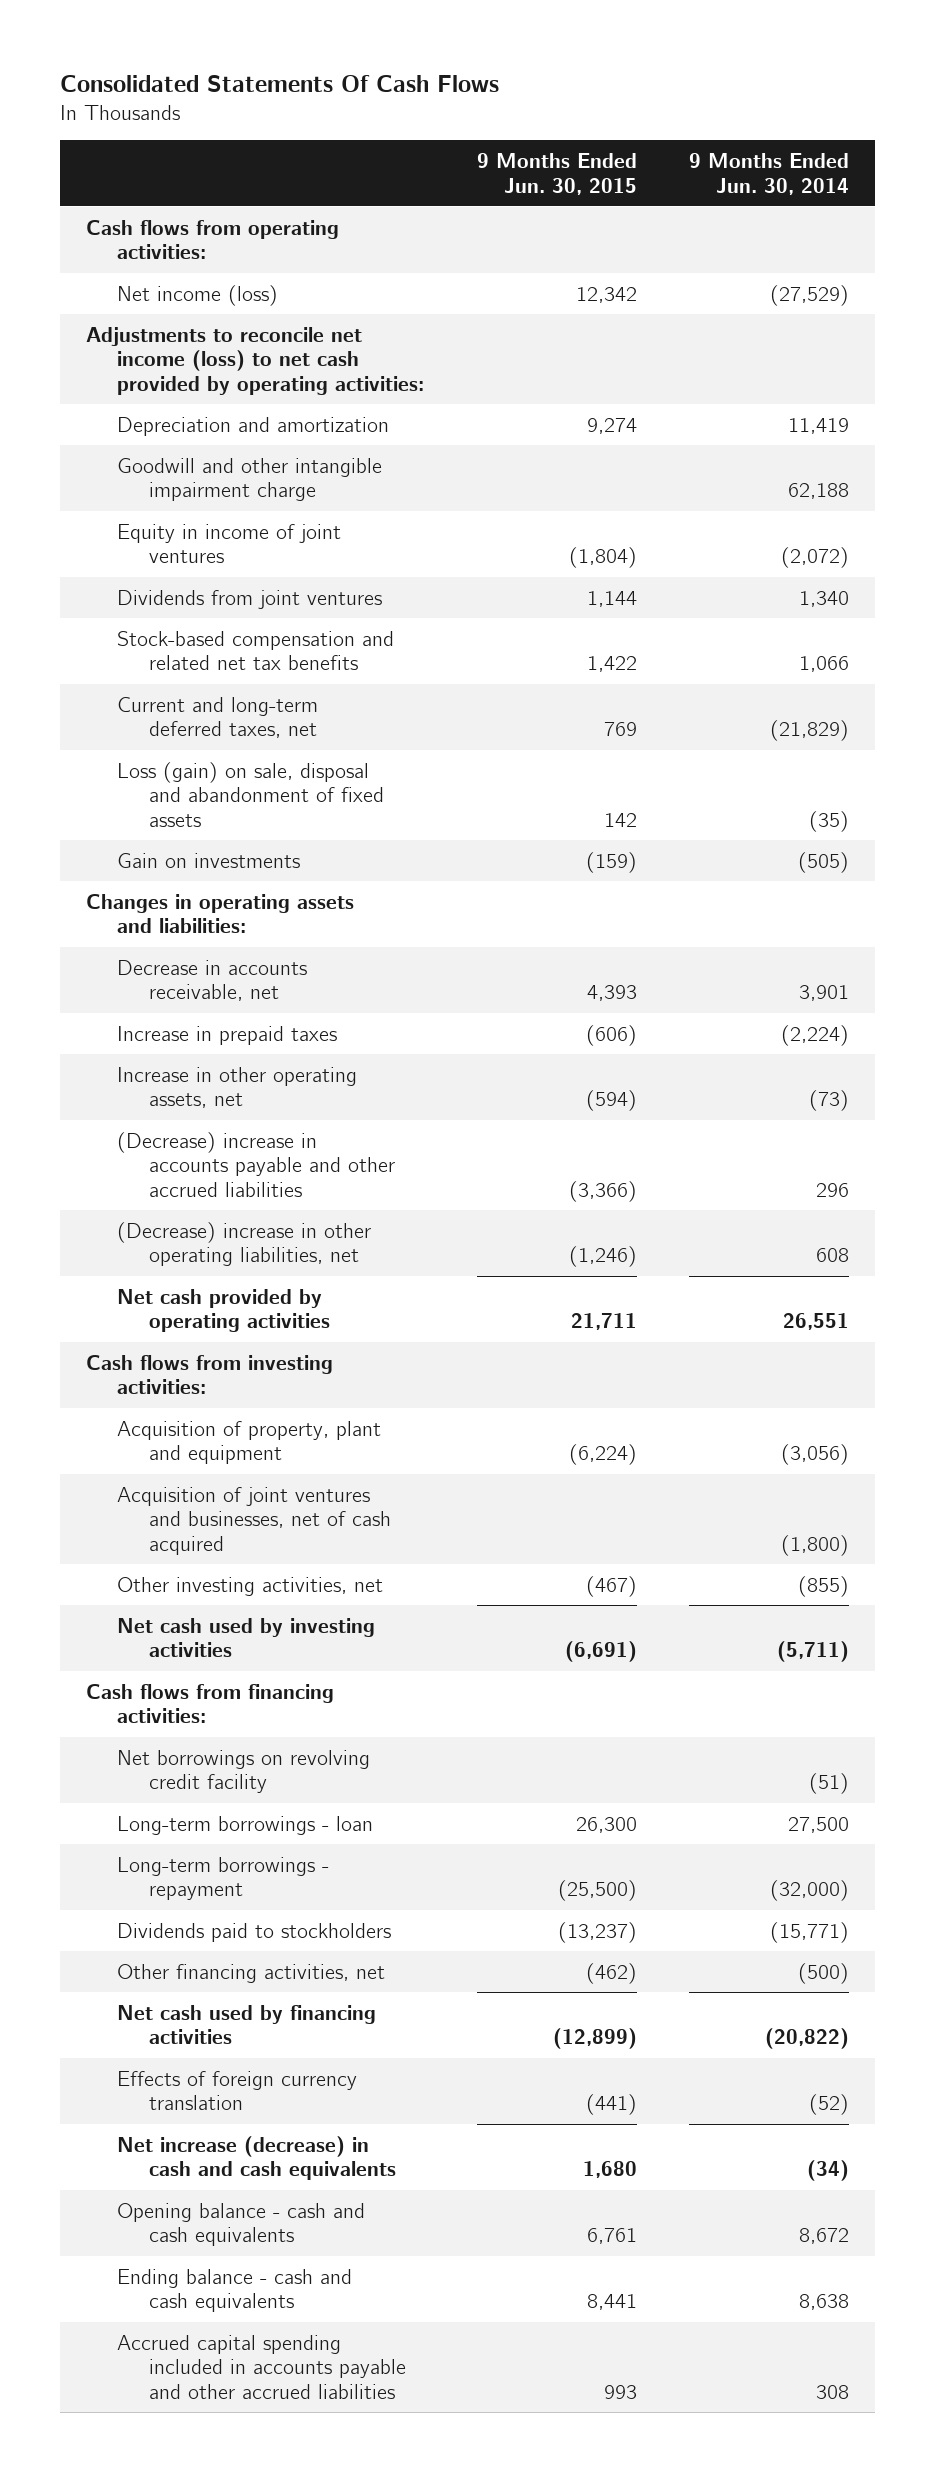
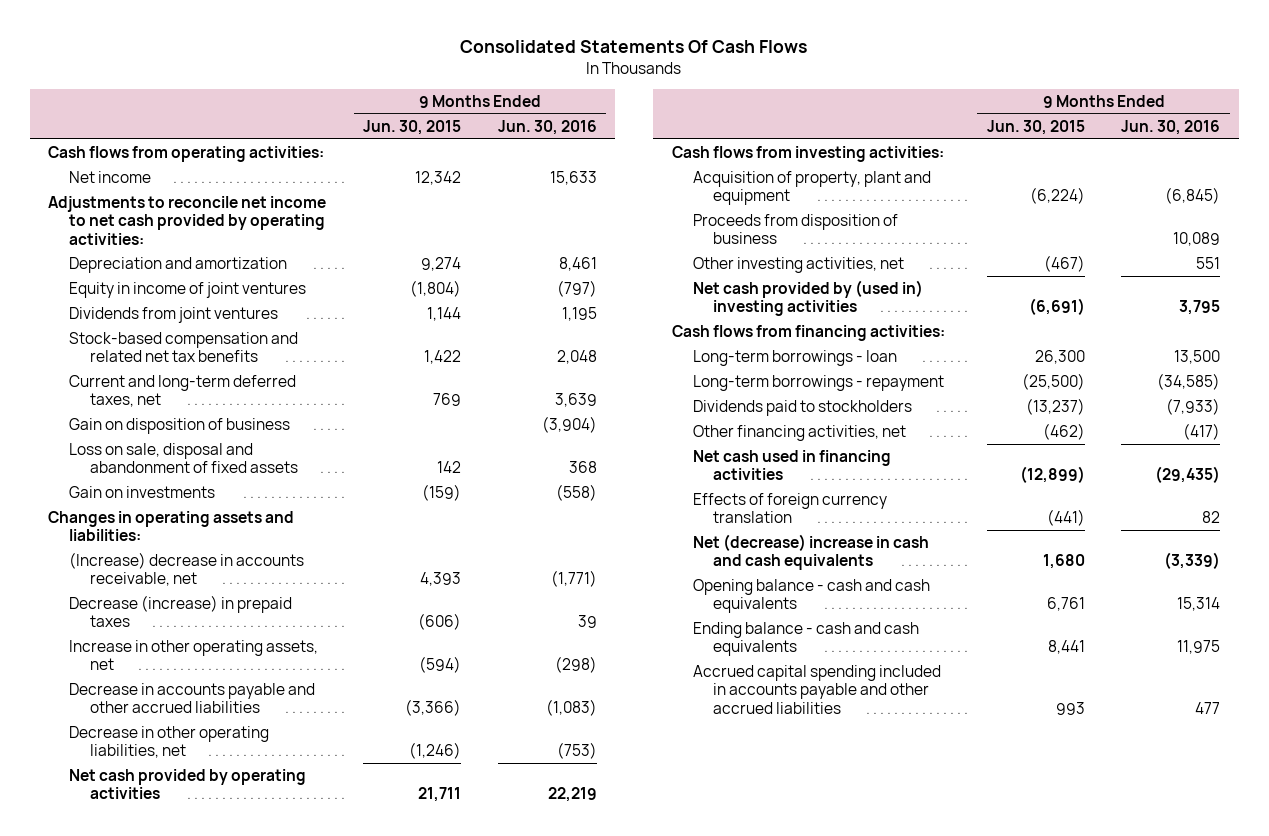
[688,152,849,195] 9 Months Ended Jun. 30, 2014 -> none
none -> [497,119,597,135] Jun. 30, 2016
[117,284,279,306] Net income (loss) -> [68,170,151,183] Net income
[85,326,425,395] Adjustments to reconcile net income (loss) to net cash provided by operating activities: -> [48,195,327,245] Adjustments to reconcile net income to net cash provided by operating activities:
[117,457,383,502] Goodwill and other intangible impairment charge -> none
none -> [68,417,290,434] Gain on disposition of business
[117,761,384,827] Loss (gain) on sale, disposal and abandonment of fixed assets -> [68,442,298,474] Loss on sale, disposal and abandonment of fixed assets
[117,959,308,1002] Decrease in accounts receivable, net -> [68,551,304,587] (Increase) decrease in accounts receivable, net
[117,1025,338,1045] Increase in prepaid taxes -> [68,594,292,628] Decrease (increase) in prepaid taxes
[117,1131,395,1197] (Decrease) increase in accounts payable and other accrued liabilities -> [68,682,315,714] Decrease in accounts payable and other accrued liabilities
[117,1221,372,1267] (Decrease) increase in other operating liabilities, net -> [68,725,269,759] Decrease in other operating liabilities, net
[117,1486,391,1555] Acquisition of joint ventures and businesses, net of cash acquired -> none
none -> [692,213,898,245] Proceeds from disposition of business
[117,1617,376,1658] Net cash used by investing activities -> [692,279,923,317] Net cash provided by (used in) investing activities
[117,1749,371,1794] Net borrowings on revolving credit facility -> none
[117,2004,377,2045] Net cash used by financing activities -> [692,449,891,481] Net cash used in financing activities
[117,2135,396,2181] Net increase (decrease) in cash and cash equivalents -> [692,533,929,571] Net (decrease) increase in cash and cash equivalents

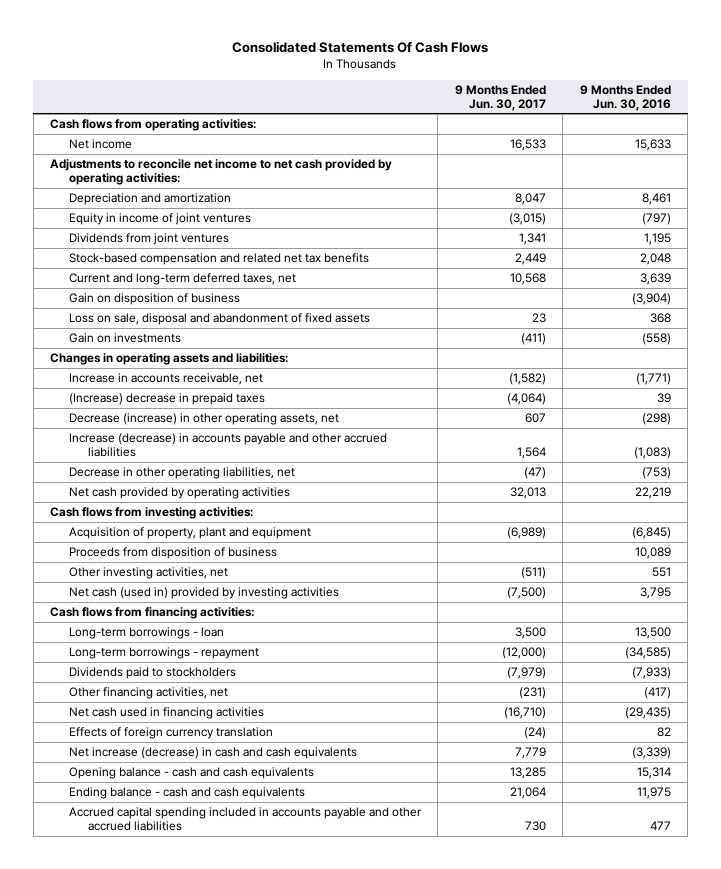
[363,119,462,135] Jun. 30, 2015 -> none
none -> [454,84,546,111] 9 Months Ended Jun. 30, 2017
[68,551,304,587] (Increase) decrease in accounts receivable, net -> [68,373,263,386] Increase in accounts receivable, net
[68,594,292,628] Decrease (increase) in prepaid taxes -> [68,393,265,406] (Increase) decrease in prepaid taxes
[68,639,318,671] Increase in other operating assets, net -> [68,413,339,426] Decrease (increase) in other operating assets, net
[68,682,315,714] Decrease in accounts payable and other accrued liabilities -> [68,433,387,457] Increase (decrease) in accounts payable and other accrued liabilities
[692,279,923,317] Net cash provided by (used in) investing activities -> [68,587,339,600] Net cash (used in) provided by investing activities
[692,533,929,571] Net (decrease) increase in cash and cash equivalents -> [68,747,357,760] Net increase (decrease) in cash and cash equivalents

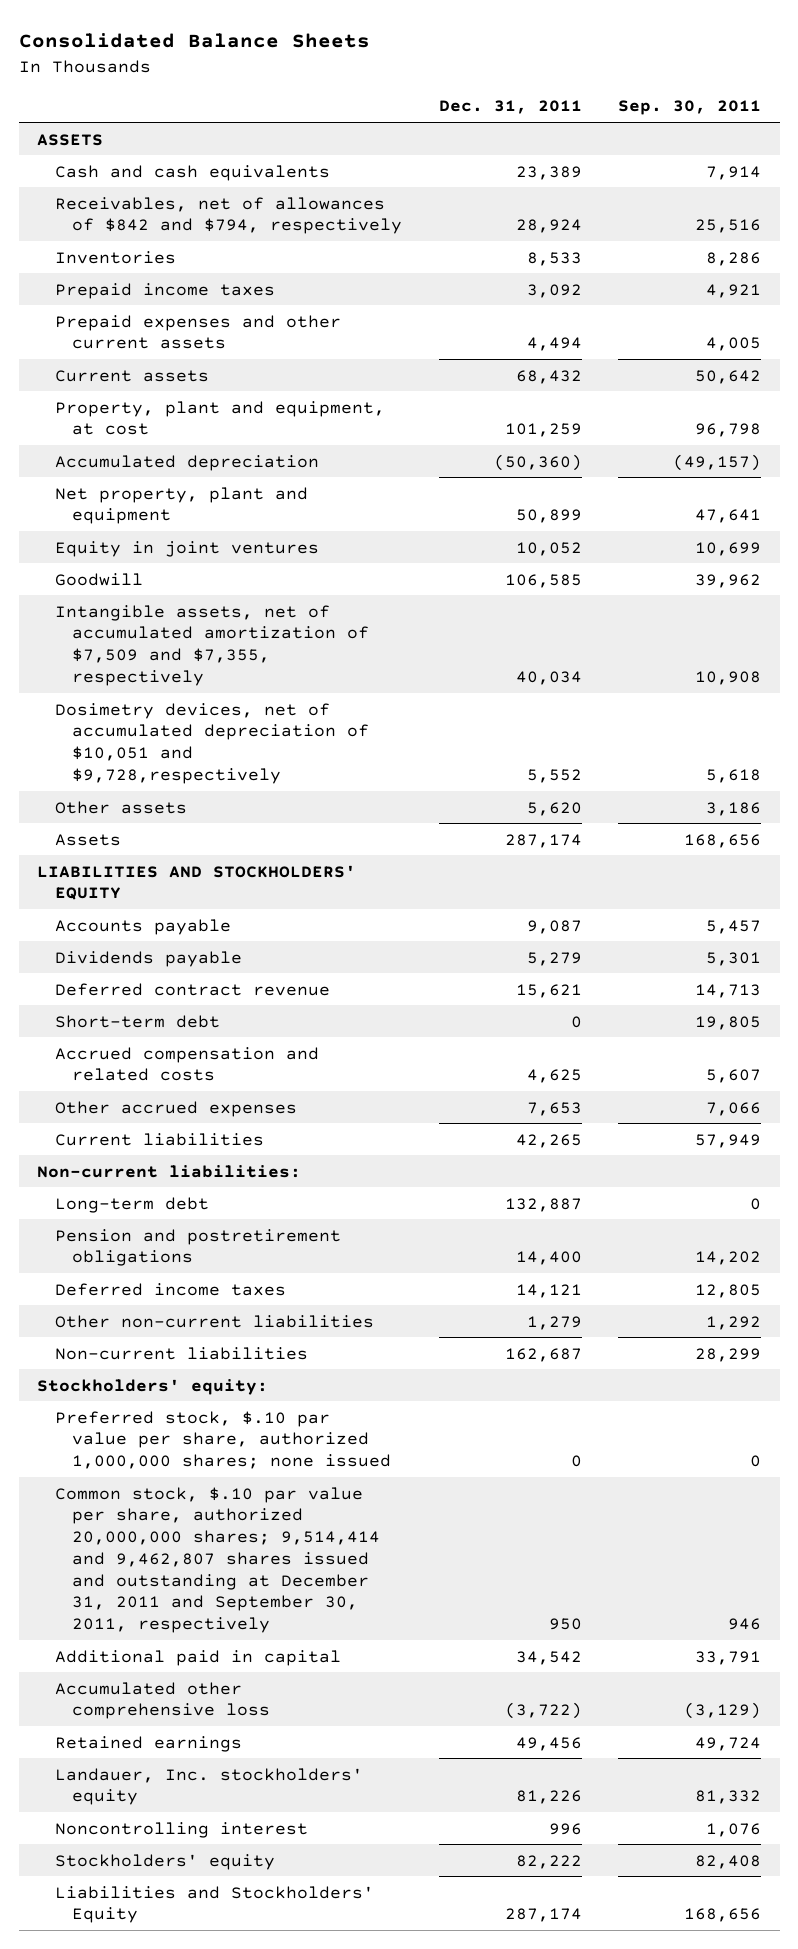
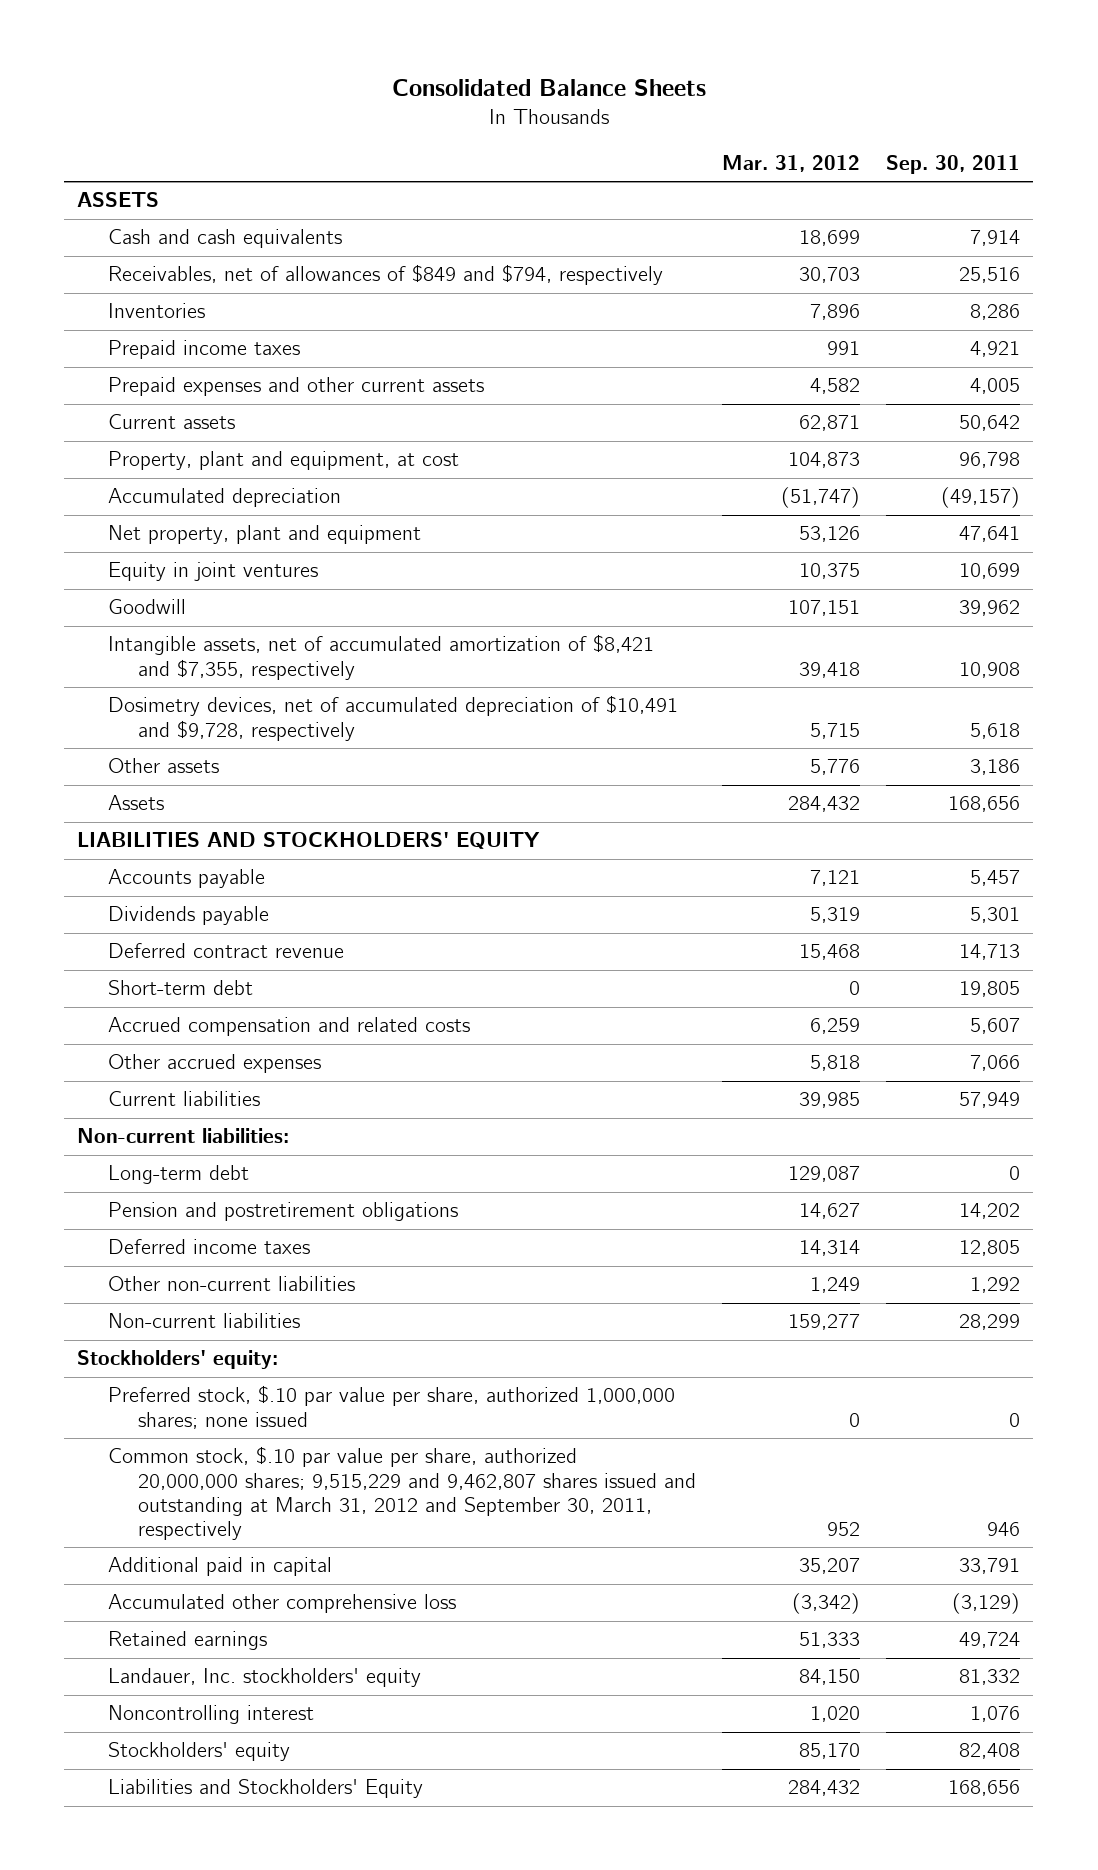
[438,100,582,115] Dec. 31, 2011 -> none
none -> [722,154,861,172] Mar. 31, 2012
[54,196,403,235] Receivables, net of allowances of $842 and $794, respectively -> [107,264,663,286] Receivables, net of allowances of $849 and $794, respectively
[54,604,370,686] Intangible assets, net of accumulated amortization of $7,509 and $7,355, respectively -> [107,634,654,680] Intangible assets, net of accumulated amortization of $8,421 and $7,355, respectively
[54,702,370,784] Dosimetry devices, net of accumulated depreciation of $10,051 and $9,728,respectively -> [107,695,678,741] Dosimetry devices, net of accumulated depreciation of $10,491 and $9,728, respectively
[54,1486,381,1634] Common stock, $.10 par value per share, authorized 20,000,000 shares; 9,514,414 and 9,462,807 shares issued and outstanding at December 31, 2011 and September 30, 2011, respectively -> [107,1446,697,1541] Common stock, $.10 par value per share, authorized 20,000,000 shares; 9,515,229 and 9,462,807 shares issued and outstanding at March 31, 2012 and September 30, 2011, respectively

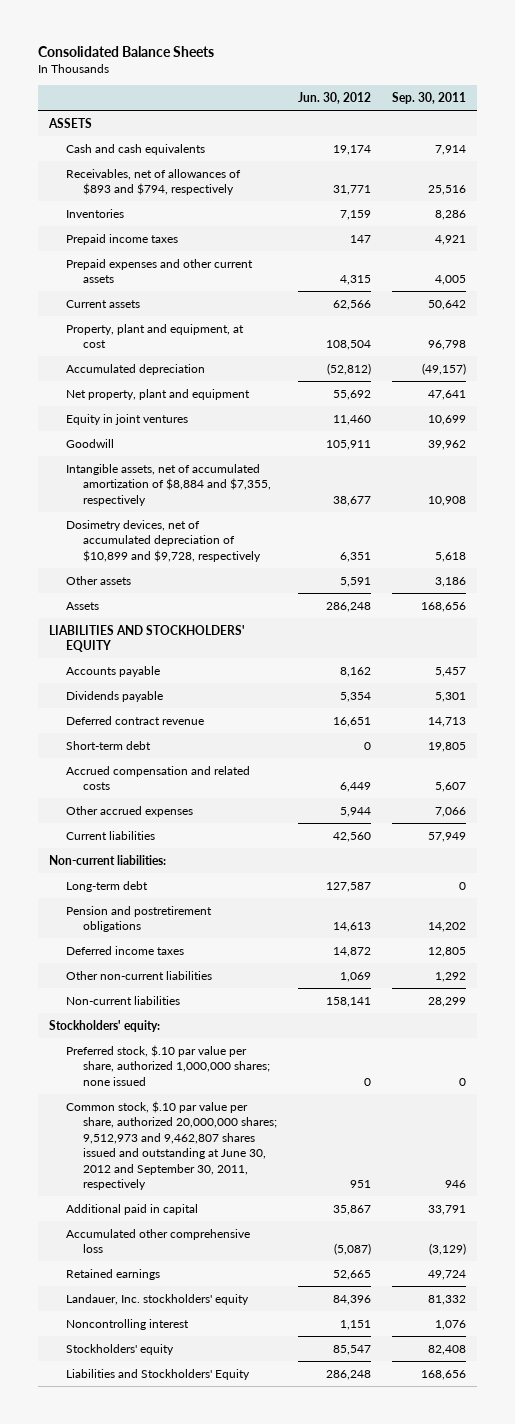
[722,154,861,172] Mar. 31, 2012 -> none
none -> [297,92,371,105] Jun. 30, 2012
[107,264,663,286] Receivables, net of allowances of $849 and $794, respectively -> [65,168,241,196] Receivables, net of allowances of $893 and $794, respectively
[107,634,654,680] Intangible assets, net of accumulated amortization of $8,421 and $7,355, respectively -> [65,463,271,506] Intangible assets, net of accumulated amortization of $8,884 and $7,355, respectively
[107,695,678,741] Dosimetry devices, net of accumulated depreciation of $10,491 and $9,728, respectively -> [65,519,261,562] Dosimetry devices, net of accumulated depreciation of $10,899 and $9,728, respectively
[107,1446,697,1541] Common stock, $.10 par value per share, authorized 20,000,000 shares; 9,515,229 and 9,462,807 shares issued and outstanding at March 31, 2012 and September 30, 2011, respectively -> [65,1100,277,1191] Common stock, $.10 par value per share, authorized 20,000,000 shares; 9,512,973 and 9,462,807 shares issued and outstanding at June 30, 2012 and September 30, 2011, respectively

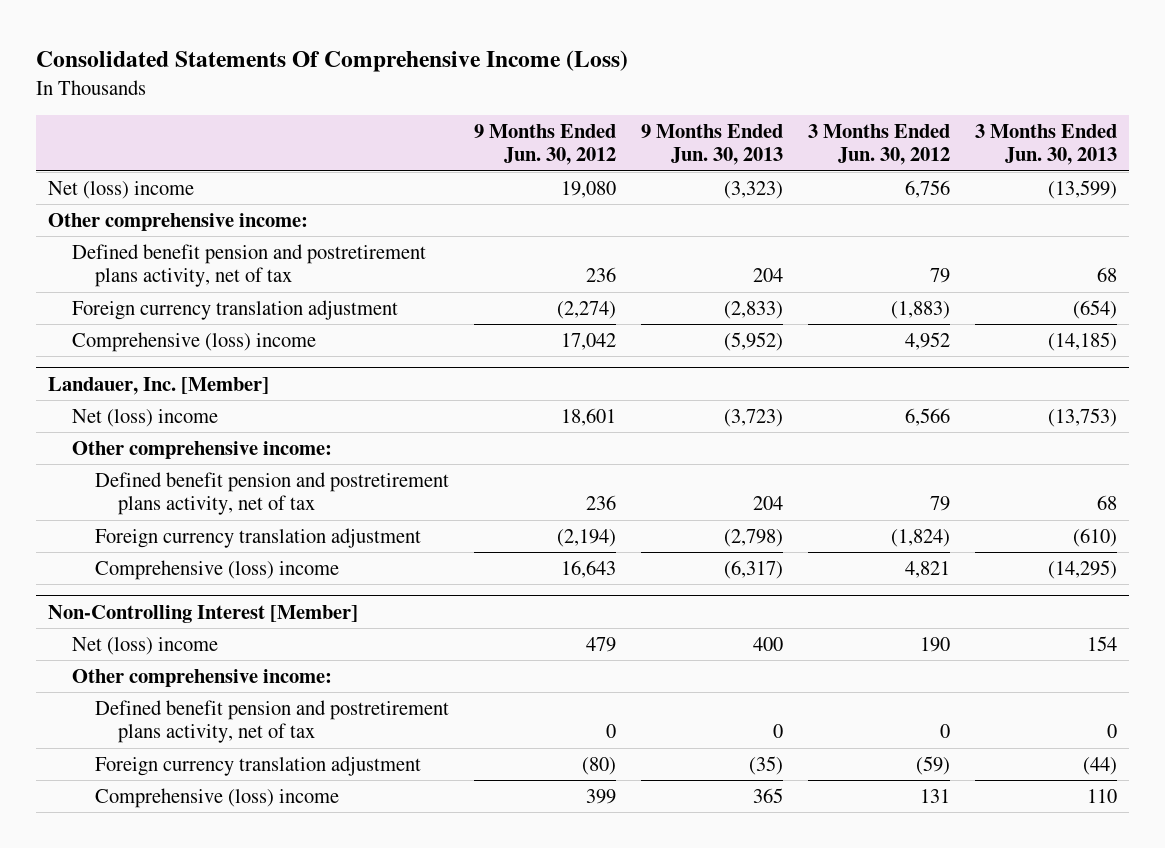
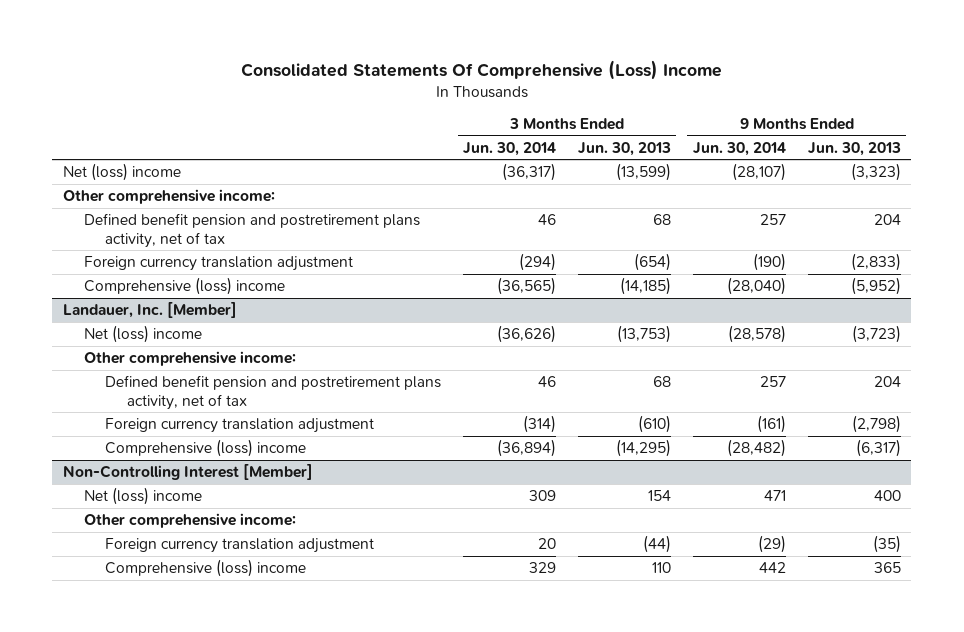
[35,50,628,73] Consolidated Statements Of Comprehensive Income (Loss) -> [240,59,722,80] Consolidated Statements Of Comprehensive (Loss) Income
[473,123,616,166] 9 Months Ended Jun. 30, 2012 -> none
[807,123,950,166] 3 Months Ended Jun. 30, 2012 -> none
none -> [463,141,557,156] Jun. 30, 2014
none -> [692,141,786,156] Jun. 30, 2014
[94,699,449,744] Defined benefit pension and postretirement plans activity, net of tax -> none

